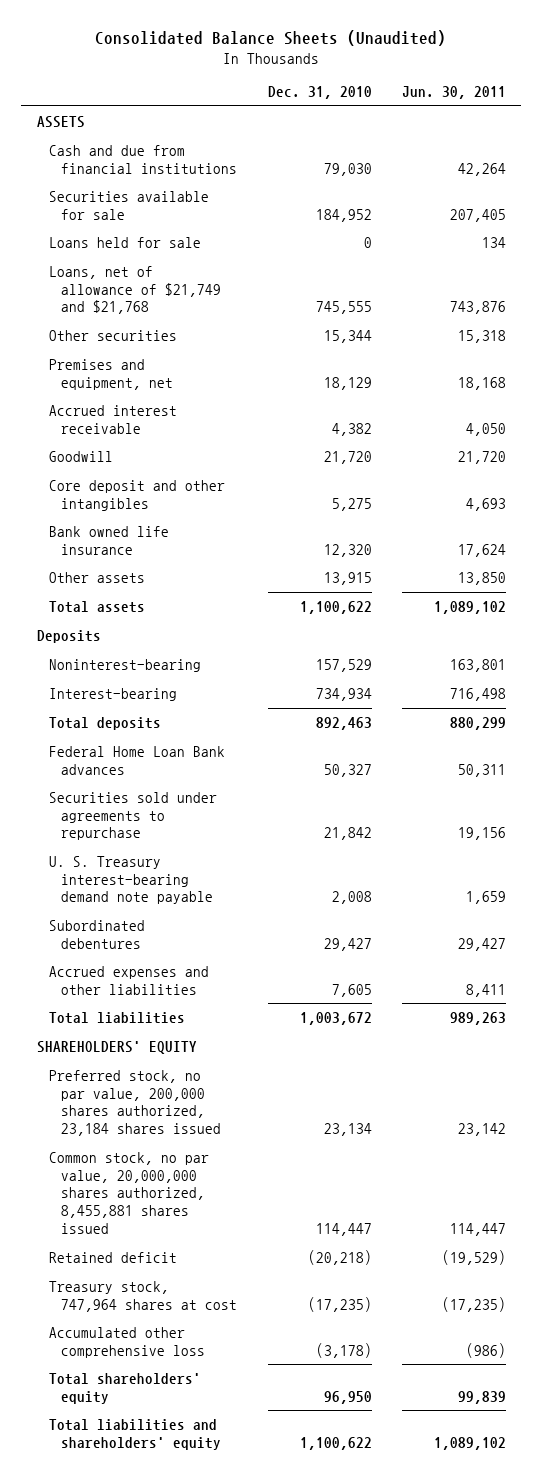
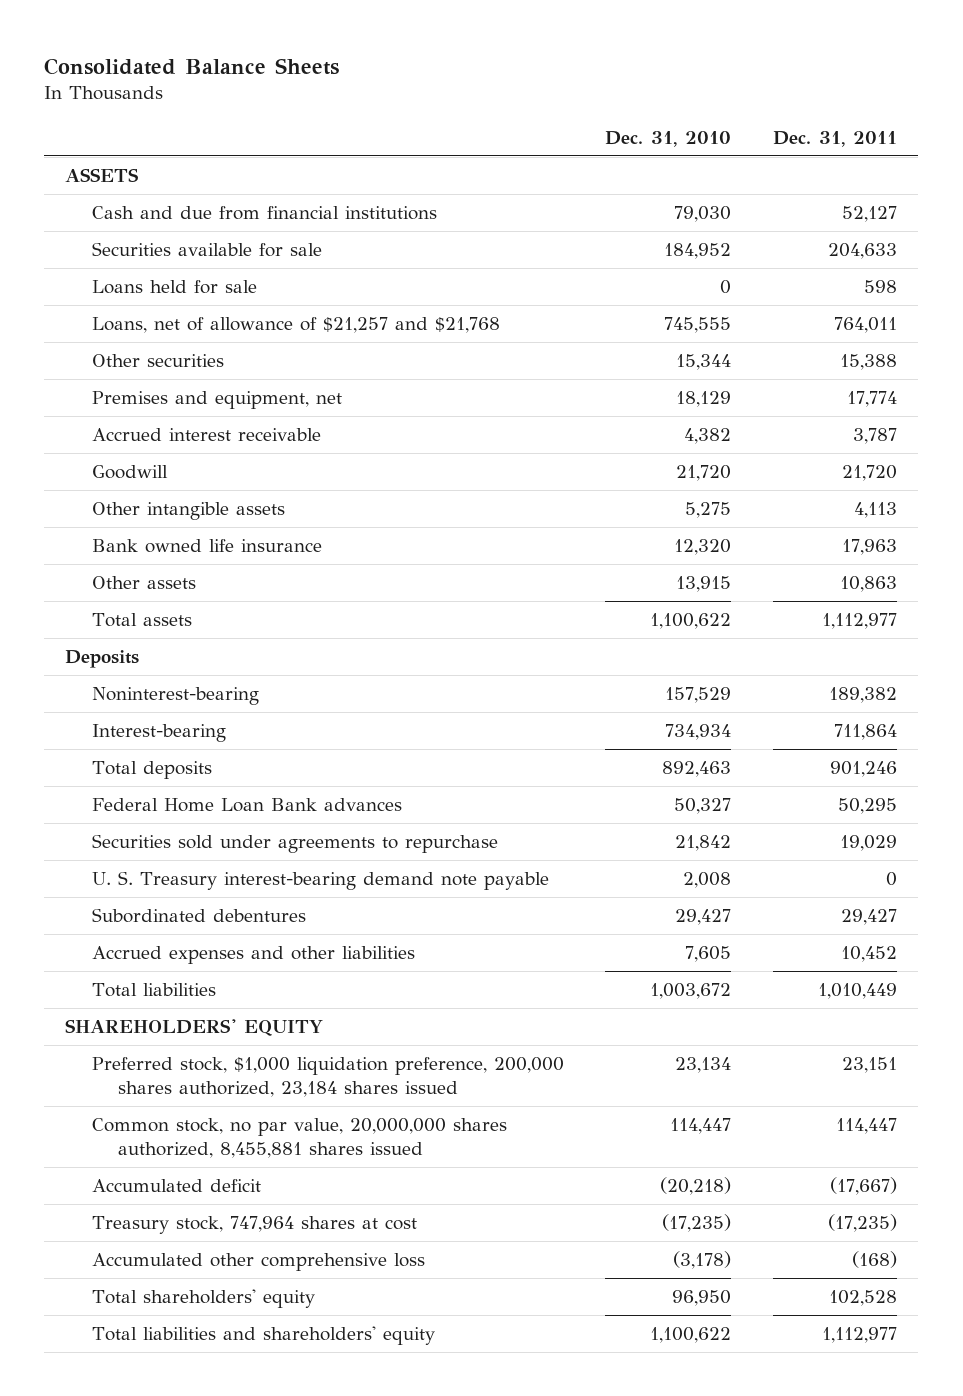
[95,30,447,47] Consolidated Balance Sheets (Unaudited) -> [44,57,340,75] Consolidated Balance Sheets
[402,85,507,99] Jun. 30, 2011 -> none
none -> [773,130,898,147] Dec. 31, 2011
[48,265,222,315] Loans, net of allowance of $21,749 and $21,768 -> [91,317,500,334] Loans, net of allowance of $21,257 and $21,768
[48,479,225,511] Core deposit and other intangibles -> [91,502,285,521] Other intangible assets
[48,1069,222,1137] Preferred stock, no par value, 200,000 shares authorized, 23,184 shares issued -> [91,1057,564,1098] Preferred stock, $1,000 liquidation preference, 200,000 shares authorized, 23,184 shares issued
[48,1251,177,1263] Retained deficit -> [91,1179,261,1193] Accumulated deficit

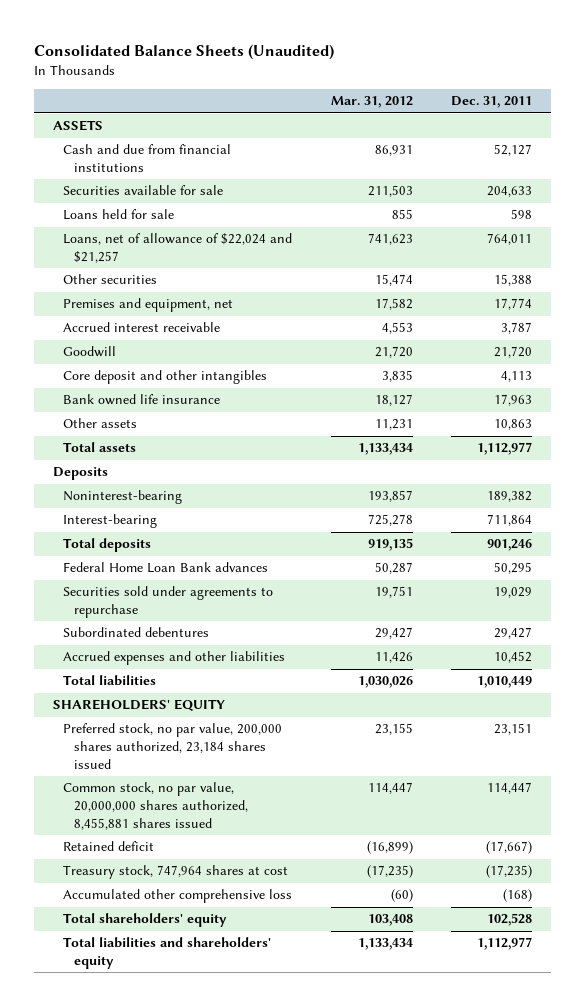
[44,57,340,75] Consolidated Balance Sheets -> [34,43,335,60] Consolidated Balance Sheets (Unaudited)
[605,130,732,147] Dec. 31, 2010 -> none
none -> [330,96,413,109] Mar. 31, 2012
[91,317,500,334] Loans, net of allowance of $21,257 and $21,768 -> [63,233,293,264] Loans, net of allowance of $22,024 and $21,257
[91,502,285,521] Other intangible assets -> [63,370,268,385] Core deposit and other intangibles
[91,871,549,891] U. S. Treasury interest-bearing demand note payable -> none
[91,1057,564,1098] Preferred stock, $1,000 liquidation preference, 200,000 shares authorized, 23,184 shares issued -> [63,723,283,769] Preferred stock, no par value, 200,000 shares authorized, 23,184 shares issued
[91,1179,261,1193] Accumulated deficit -> [63,841,155,852] Retained deficit

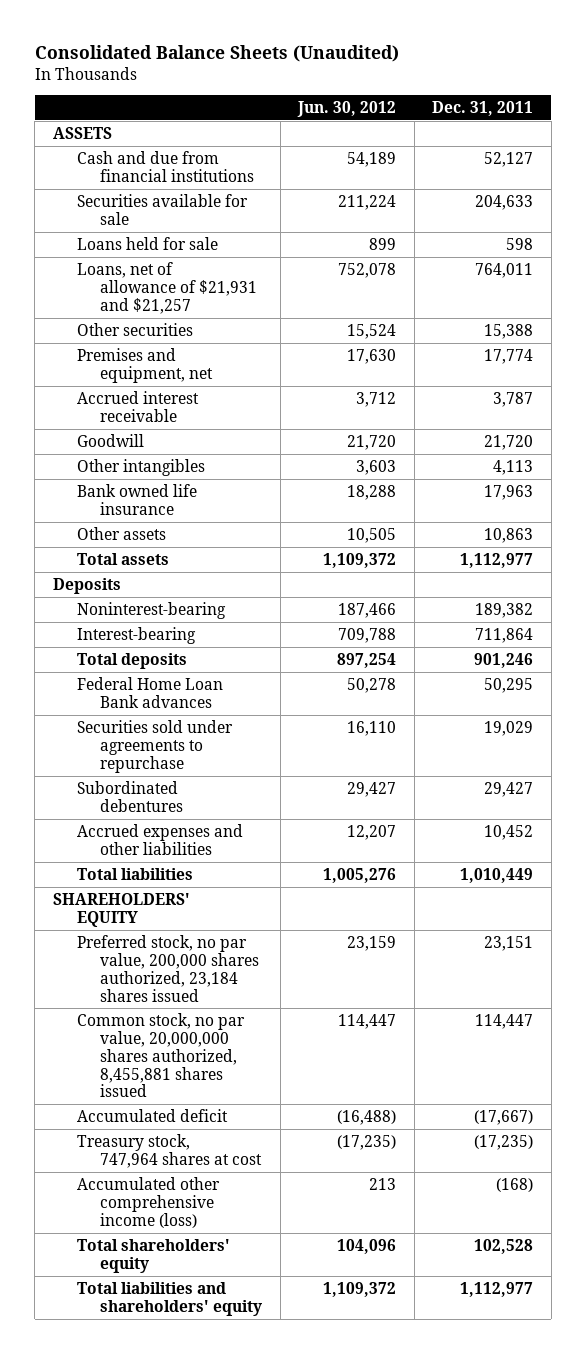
[330,96,413,109] Mar. 31, 2012 -> none
none -> [297,101,397,118] Jun. 30, 2012
[63,233,293,264] Loans, net of allowance of $22,024 and $21,257 -> [76,261,258,314] Loans, net of allowance of $21,931 and $21,257
[63,370,268,385] Core deposit and other intangibles -> [76,458,205,476] Other intangibles
[63,841,155,852] Retained deficit -> [76,1108,228,1122] Accumulated deficit
[63,889,293,904] Accumulated other comprehensive loss -> [76,1176,220,1228] Accumulated other comprehensive income (loss)

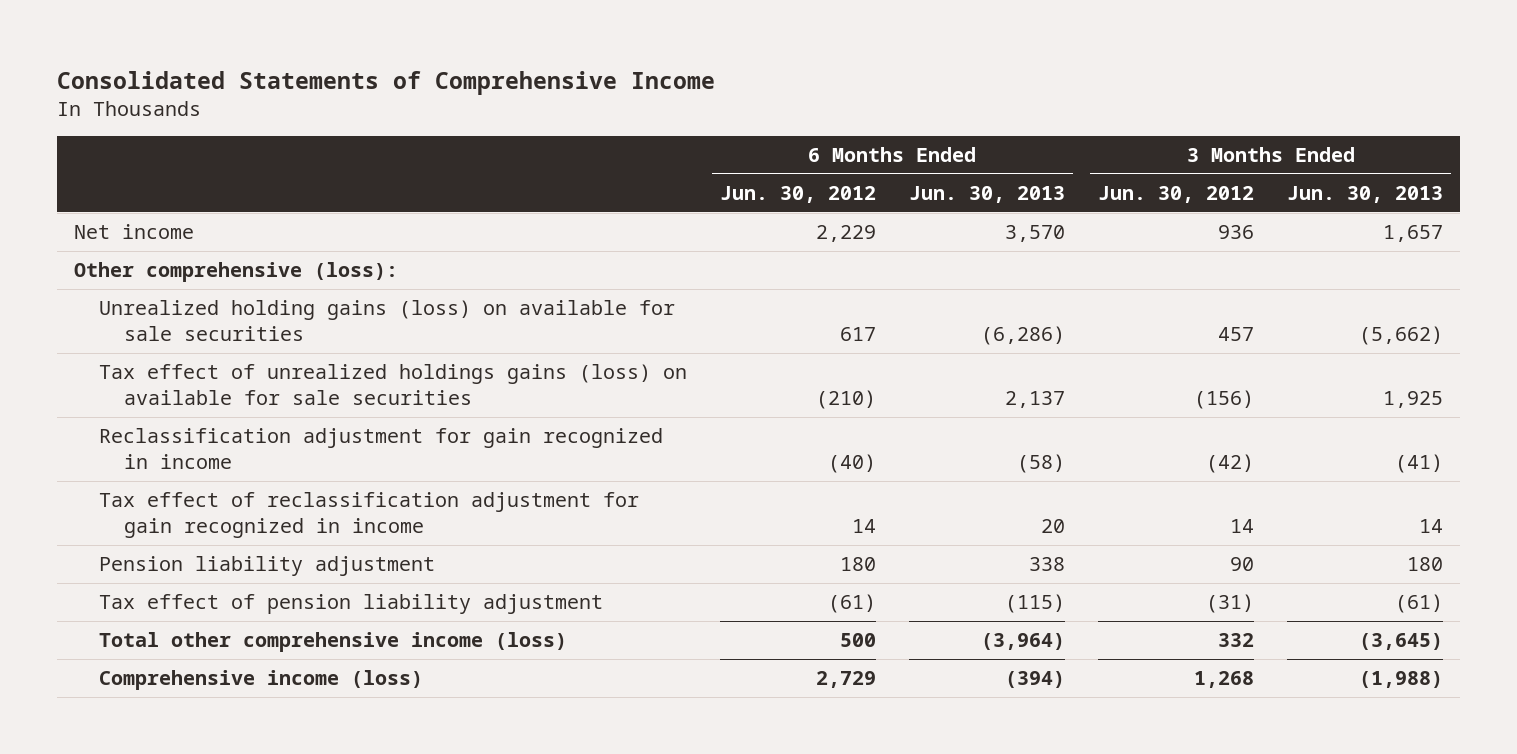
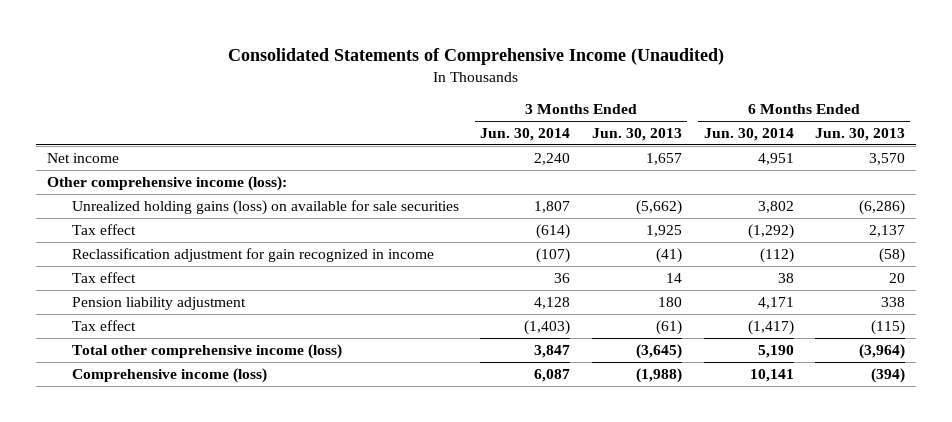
[57,70,716,95] Consolidated Statements of Comprehensive Income -> [228,47,725,65] Consolidated Statements of Comprehensive Income (Unaudited)
[719,185,876,203] Jun. 30, 2012 -> none
[1098,185,1255,203] Jun. 30, 2012 -> none
none -> [480,127,571,141] Jun. 30, 2014
none -> [703,127,794,141] Jun. 30, 2014
[73,262,398,283] Other comprehensive (loss): -> [47,175,288,191] Other comprehensive income (loss):
[98,364,687,405] Tax effect of unrealized holdings gains (loss) on available for sale securities -> [71,223,136,235] Tax effect
[98,492,639,538] Tax effect of reclassification adjustment for gain recognized in income -> [71,271,136,283] Tax effect
[98,594,603,615] Tax effect of pension liability adjustment -> [71,319,136,331] Tax effect

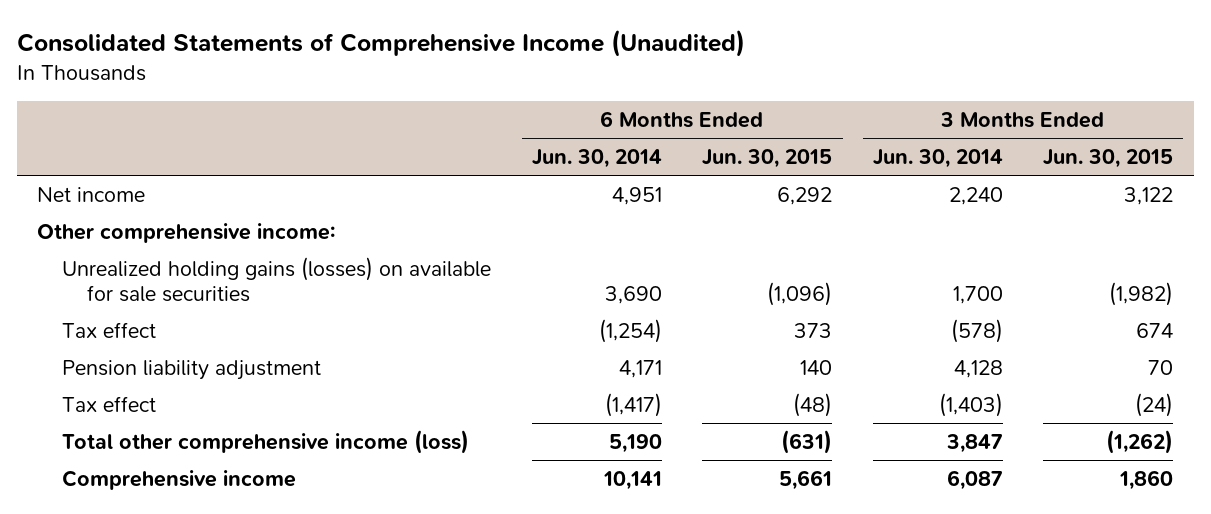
[591,127,682,141] Jun. 30, 2013 -> none
[815,127,906,141] Jun. 30, 2013 -> none
none -> [702,149,833,169] Jun. 30, 2015
none -> [1043,149,1174,169] Jun. 30, 2015
[71,247,434,262] Reclassification adjustment for gain recognized in income -> none
[71,271,136,283] Tax effect -> none
[47,175,288,191] Other comprehensive income (loss): -> [37,222,336,243] Other comprehensive income:
[71,199,459,215] Unrealized holding gains (loss) on available for sale securities -> [62,256,492,303] Unrealized holding gains (losses) on available for sale securities
[534,200,571,213] 1,807 -> [952,286,1003,305] 1,700
[757,200,794,213] 3,802 -> [604,286,662,305] 3,690
[536,223,571,239] (614) -> [950,318,1003,343] (578)
[747,223,794,239] (1,292) -> [598,318,662,343] (1,254)
[71,367,267,383] Comprehensive income (loss) -> [62,469,297,490] Comprehensive income

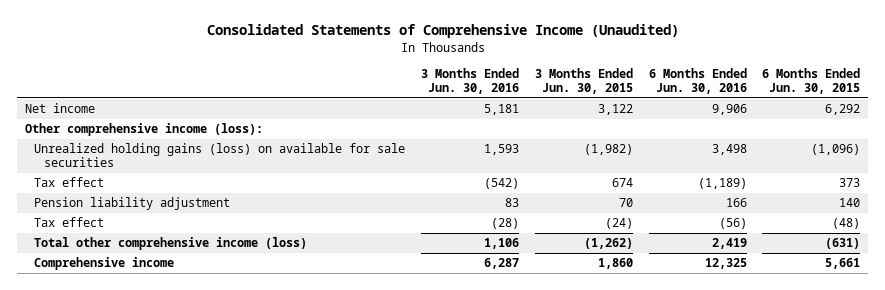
[531,149,662,169] Jun. 30, 2014 -> none
[872,149,1003,169] Jun. 30, 2014 -> none
none -> [420,67,519,95] 3 Months Ended Jun. 30, 2016
none -> [648,67,747,95] 6 Months Ended Jun. 30, 2016
[37,222,336,243] Other comprehensive income: -> [24,123,263,137] Other comprehensive income (loss):
[62,256,492,303] Unrealized holding gains (losses) on available for sale securities -> [34,143,406,168] Unrealized holding gains (loss) on available for sale securities

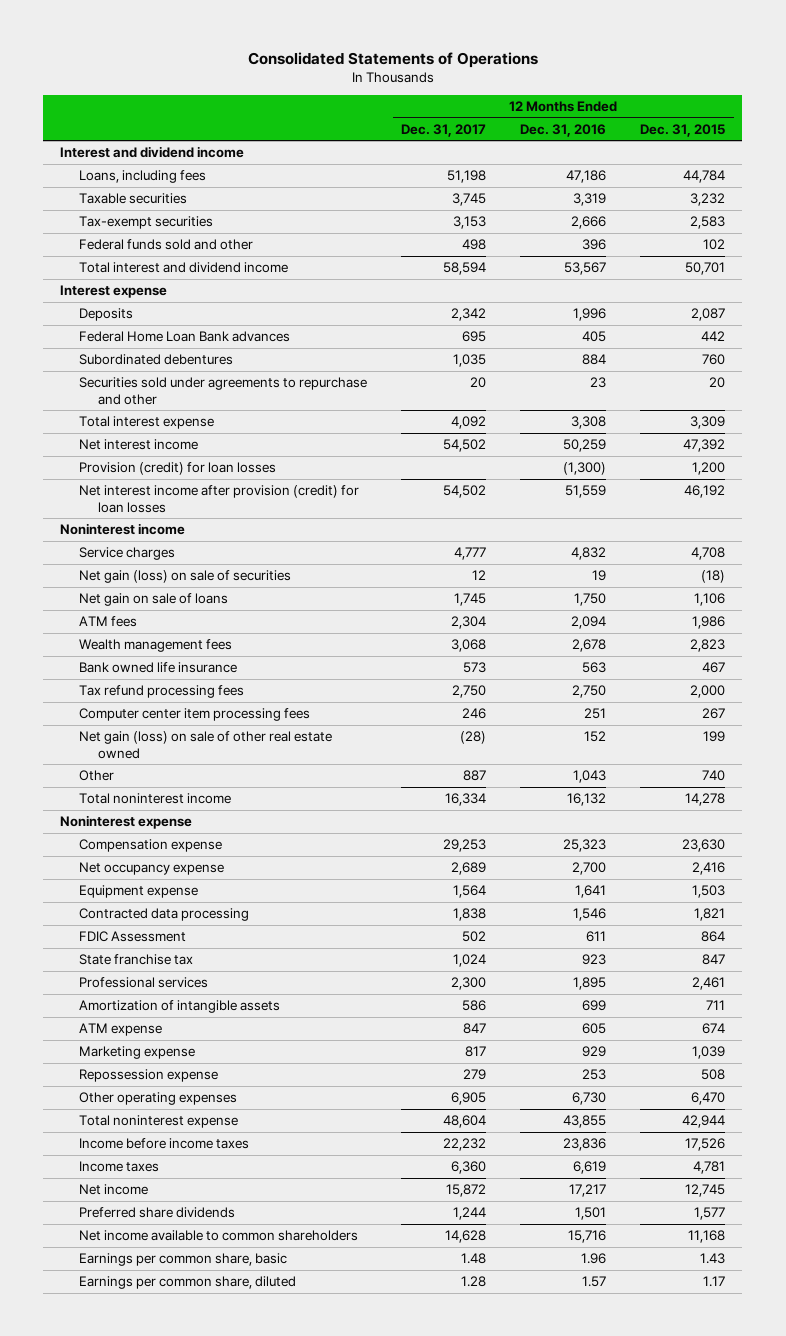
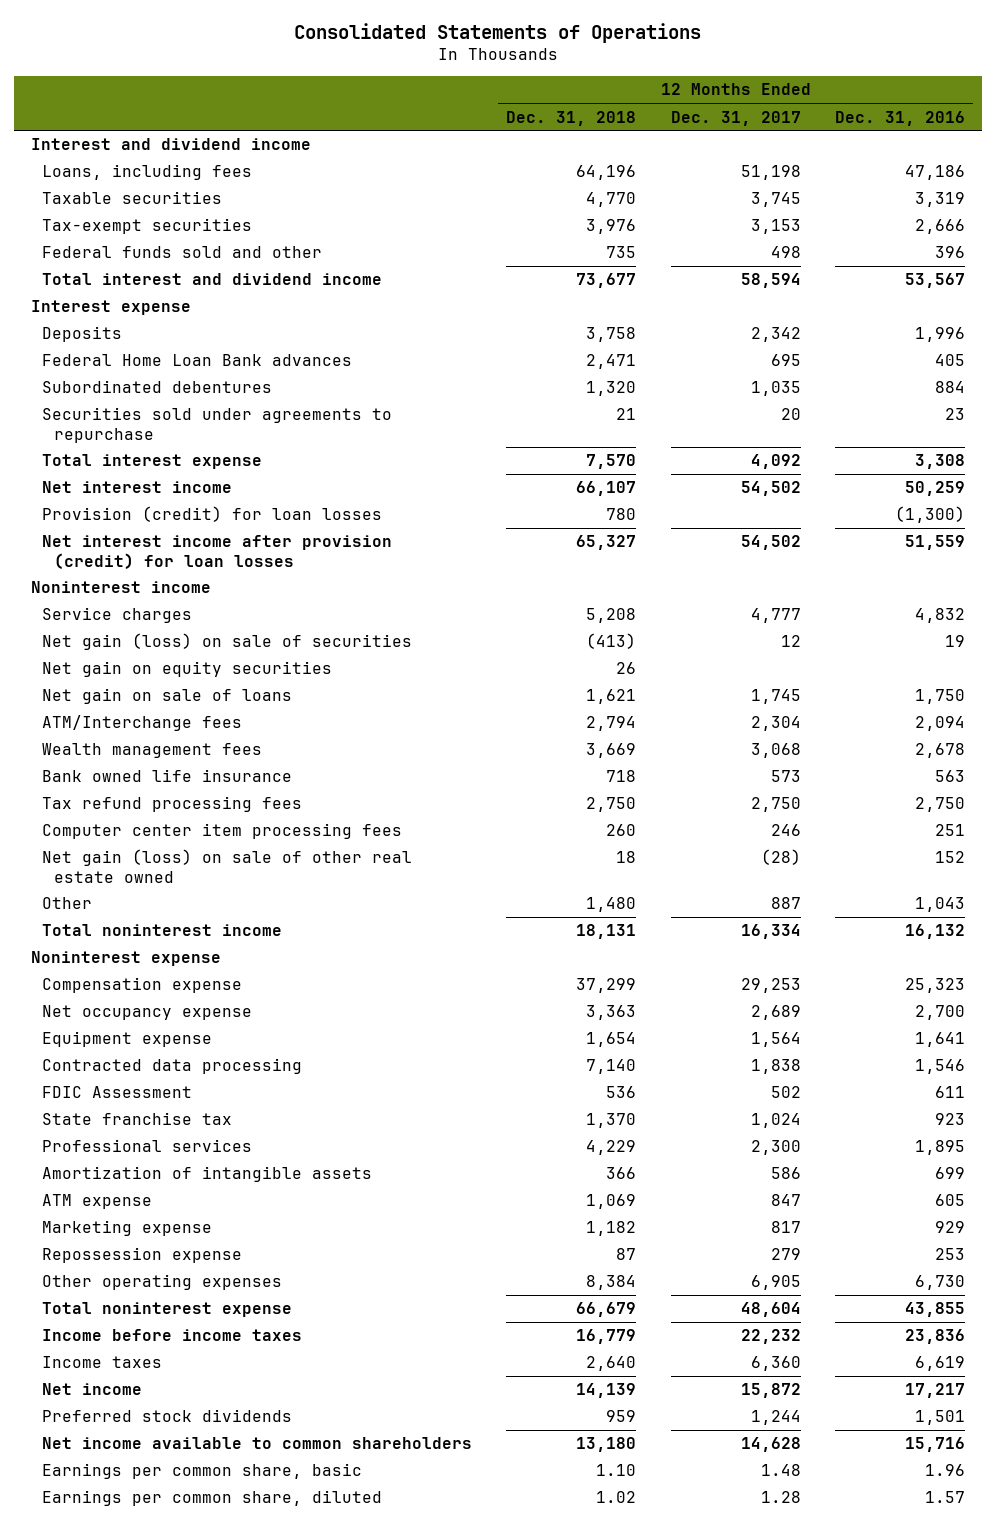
[640,123,726,137] Dec. 31, 2015 -> none
none -> [506,110,637,126] Dec. 31, 2018
[79,376,368,405] Securities sold under agreements to repurchase and other -> [42,407,393,443] Securities sold under agreements to repurchase
none -> [42,661,333,678] Net gain on equity securities
[79,615,138,627] ATM fees -> [42,715,243,732] ATM/Interchange fees
[79,1206,236,1218] Preferred share dividends -> [42,1409,293,1423] Preferred stock dividends

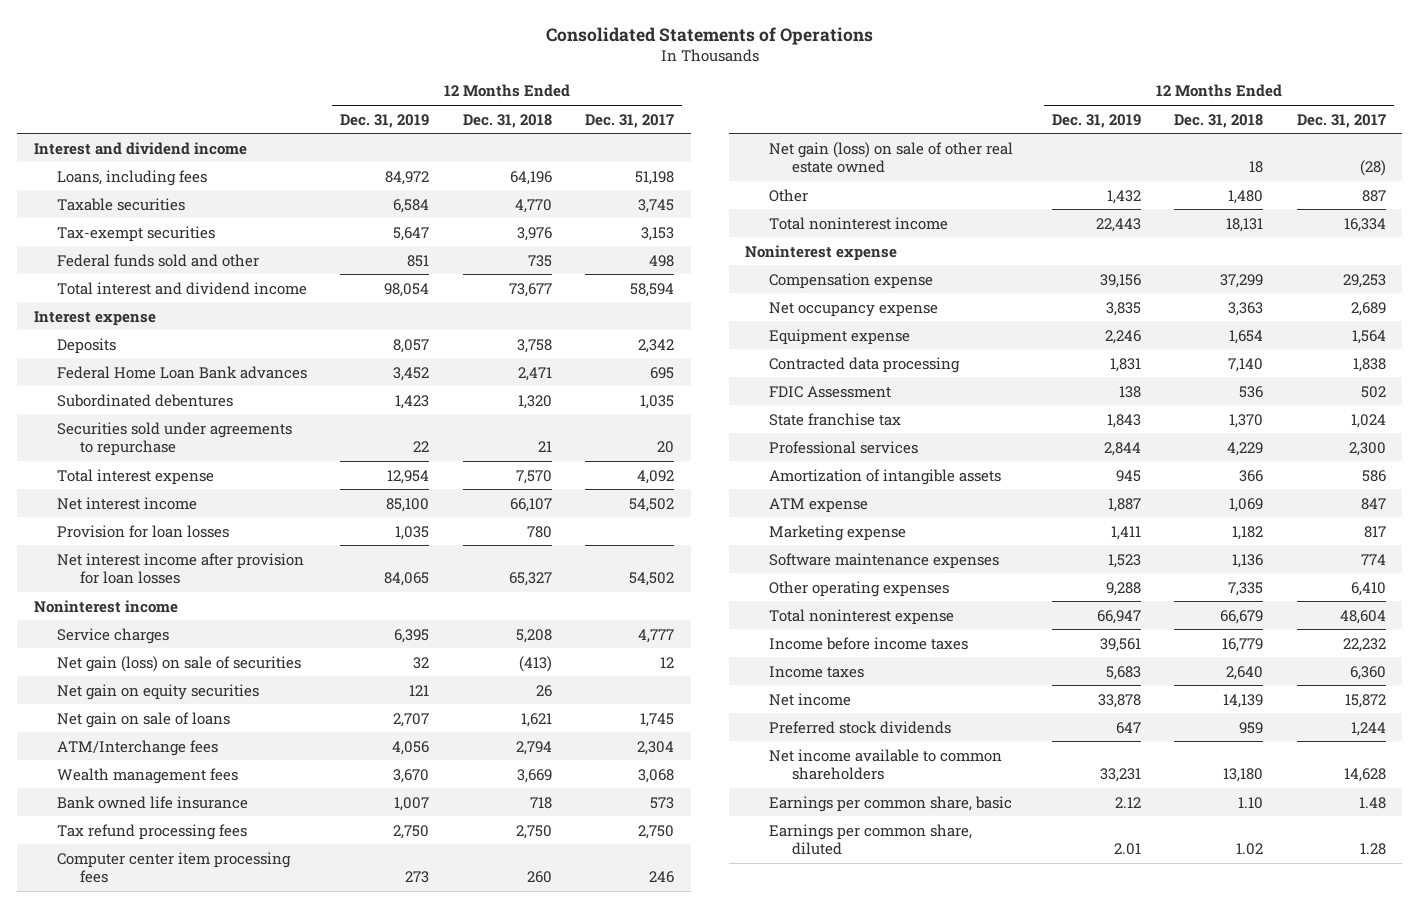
[834,110,965,126] Dec. 31, 2016 -> none
none -> [340,113,430,128] Dec. 31, 2019
[42,506,383,523] Provision (credit) for loan losses -> [57,524,230,538] Provision for loan losses
[42,535,393,569] Net interest income after provision (credit) for loan losses -> [57,552,305,585] Net interest income after provision for loan losses
[42,1247,243,1264] Repossession expense -> none
none -> [768,552,999,569] Software maintenance expenses
[586,1275,637,1291] 8,384 -> [1228,581,1264,596] 7,335
[750,1275,801,1291] 6,905 -> [1350,581,1386,596] 6,410

